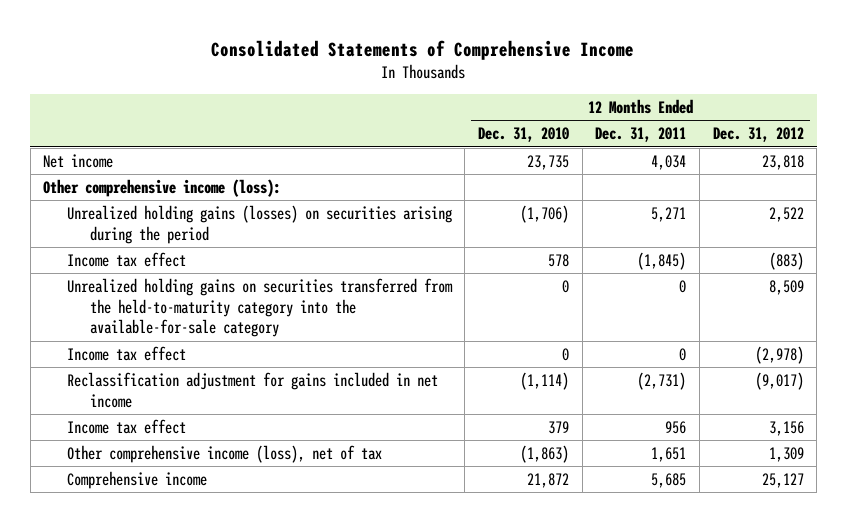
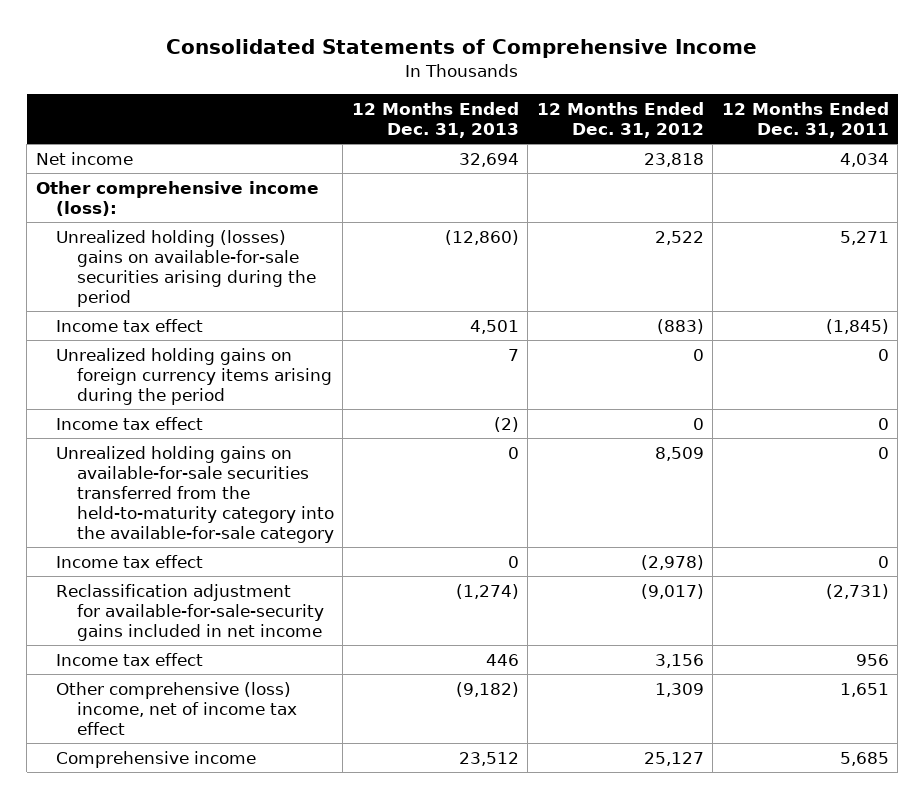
[478,127,570,143] Dec. 31, 2010 -> none
none -> [351,101,519,138] 12 Months Ended Dec. 31, 2013
[66,204,452,244] Unrealized holding gains (losses) on securities arising during the period -> [56,229,316,307] Unrealized holding (losses) gains on available-for-sale securities arising during the period
none -> [56,347,332,405] Unrealized holding gains on foreign currency items arising during the period
none -> [56,416,204,430] Income tax effect
[66,277,453,338] Unrealized holding gains on securities transferred from the held-to-maturity category into the available-for-sale category -> [56,445,334,543] Unrealized holding gains on available-for-sale securities transferred from the held-to-maturity category into the available-for-sale category
[66,371,438,408] Reclassification adjustment for gains included in net income -> [56,583,324,641] Reclassification adjustment for available-for-sale-security gains included in net income
[66,444,382,463] Other comprehensive income (loss), net of tax -> [56,681,297,735] Other comprehensive (loss) income, net of income tax effect

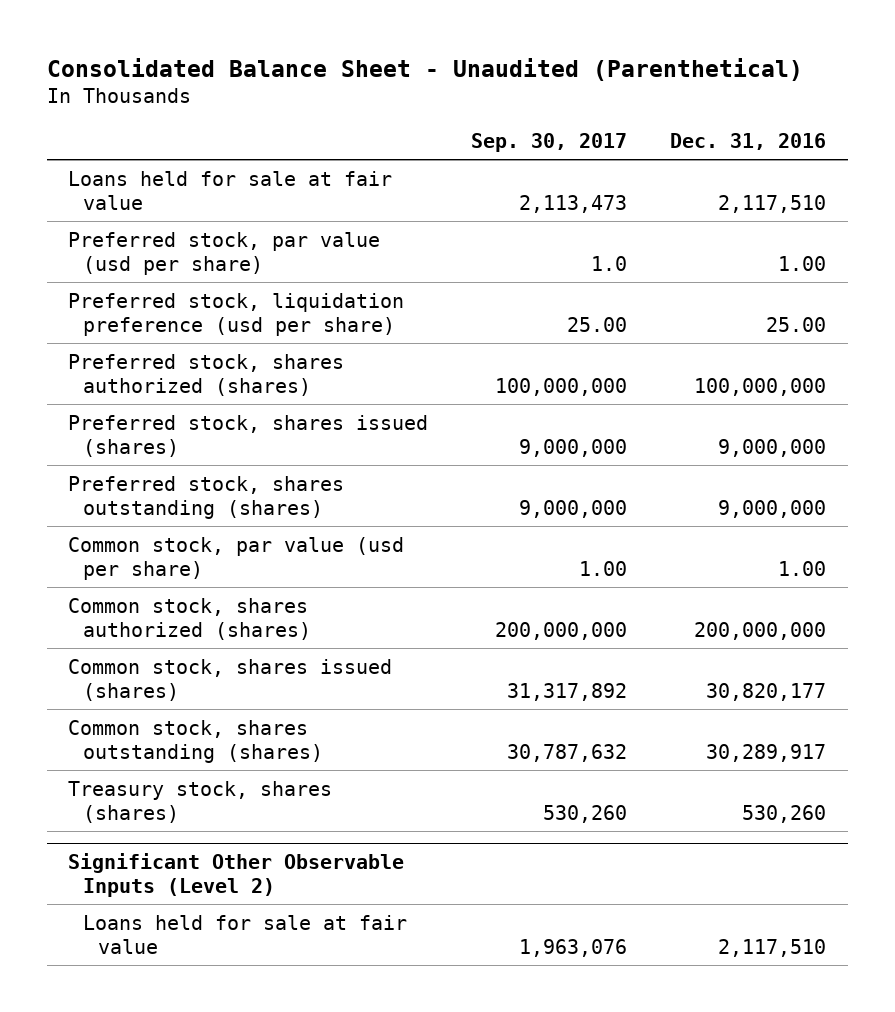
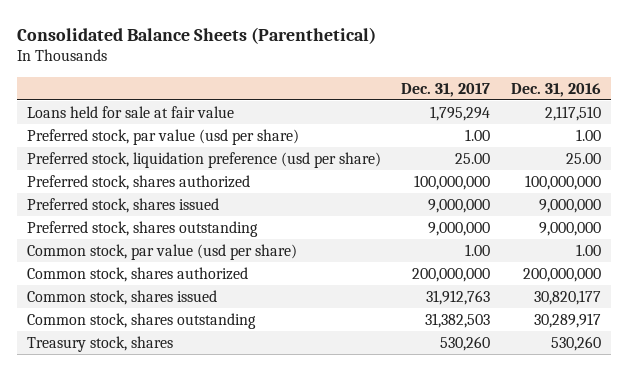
[46,57,803,81] Consolidated Balance Sheet - Unaudited (Parenthetical) -> [16,26,376,44] Consolidated Balance Sheets (Parenthetical)
[471,133,628,153] Sep. 30, 2017 -> none
none -> [401,82,491,97] Dec. 31, 2017
[68,353,345,396] Preferred stock, shares authorized (shares) -> [27,174,251,190] Preferred stock, shares authorized
[68,414,429,457] Preferred stock, shares issued (shares) -> [27,197,220,213] Preferred stock, shares issued
[68,475,345,519] Preferred stock, shares outstanding (shares) -> [27,220,259,237] Preferred stock, shares outstanding
[68,852,405,897] Significant Other Observable Inputs (Level 2) -> none
[83,914,408,954] Loans held for sale at fair value -> none
[68,597,312,640] Common stock, shares authorized (shares) -> [27,266,249,282] Common stock, shares authorized
[68,658,393,701] Common stock, shares issued (shares) -> [27,289,218,305] Common stock, shares issued
[68,719,324,763] Common stock, shares outstanding (shares) -> [27,312,257,329] Common stock, shares outstanding
[68,780,333,823] Treasury stock, shares (shares) -> [27,335,174,352] Treasury stock, shares

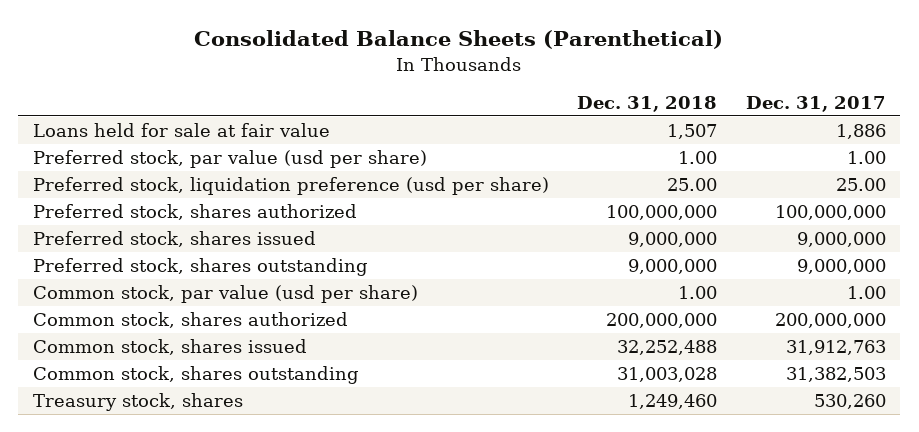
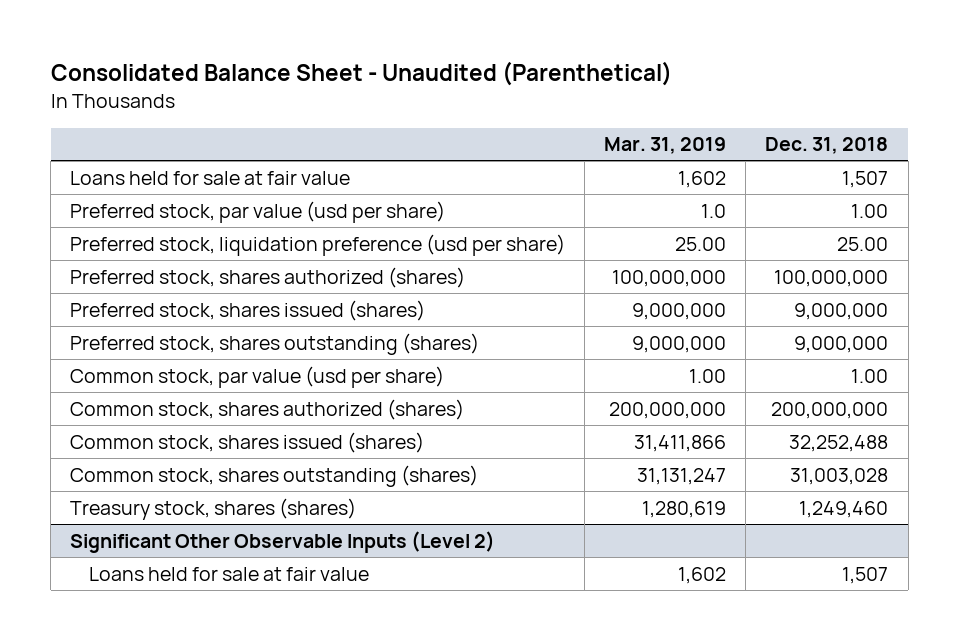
[194,30,724,50] Consolidated Balance Sheets (Parenthetical) -> [50,61,672,87] Consolidated Balance Sheet - Unaudited (Parenthetical)
[746,95,887,112] Dec. 31, 2017 -> none
none -> [604,137,727,155] Mar. 31, 2019
[32,204,357,221] Preferred stock, shares authorized -> [70,266,466,288] Preferred stock, shares authorized (shares)
[32,231,316,248] Preferred stock, shares issued -> [70,299,426,321] Preferred stock, shares issued (shares)
[32,258,368,277] Preferred stock, shares outstanding -> [70,332,480,355] Preferred stock, shares outstanding (shares)
[32,312,348,329] Common stock, shares authorized -> [70,398,465,420] Common stock, shares authorized (shares)
[32,339,307,356] Common stock, shares issued -> [70,431,425,453] Common stock, shares issued (shares)
[32,366,359,385] Common stock, shares outstanding -> [70,464,479,487] Common stock, shares outstanding (shares)
[32,393,243,412] Treasury stock, shares -> [70,497,357,520] Treasury stock, shares (shares)
none -> [70,530,496,553] Significant Other Observable Inputs (Level 2)
none -> [89,566,370,581] Loans held for sale at fair value

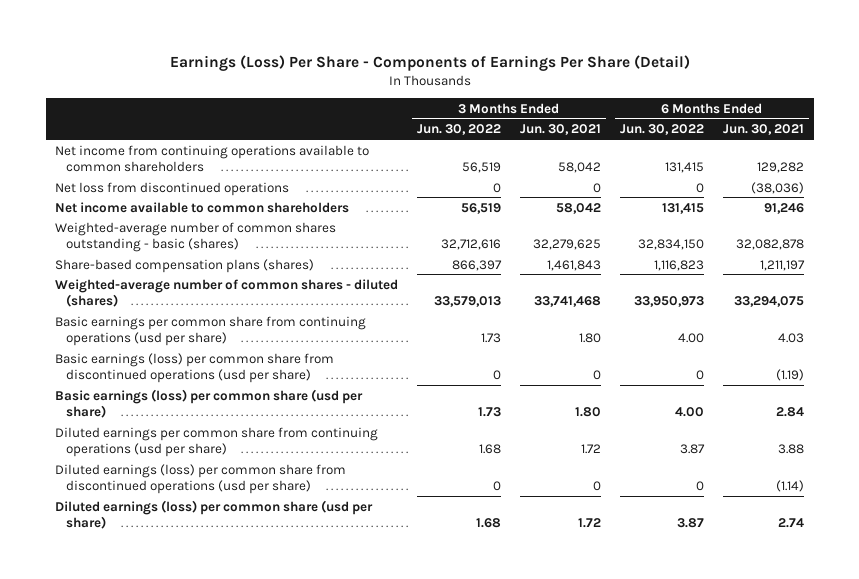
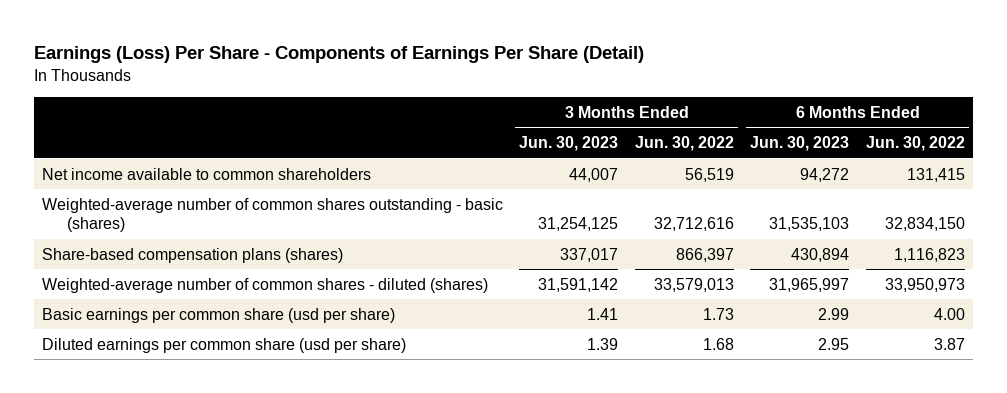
[520,124,602,136] Jun. 30, 2021 -> none
[723,124,805,136] Jun. 30, 2021 -> none
none -> [519,136,619,152] Jun. 30, 2023
none -> [750,136,850,152] Jun. 30, 2023
[55,144,370,173] Net income from continuing operations available to common shareholders -> none
[55,181,290,196] Net loss from discontinued operations -> none
[55,315,367,347] Basic earnings per common share from continuing operations (usd per share) -> none
[55,352,335,384] Basic earnings (loss) per common share from discontinued operations (usd per share) -> none
[55,426,379,458] Diluted earnings per common share from continuing operations (usd per share) -> none
[55,463,347,495] Diluted earnings (loss) per common share from discontinued operations (usd per share) -> none
[55,388,364,419] Basic earnings (loss) per common share (usd per share) -> [42,307,396,323] Basic earnings per common share (usd per share)
[55,499,374,530] Diluted earnings (loss) per common share (usd per share) -> [42,337,407,353] Diluted earnings per common share (usd per share)

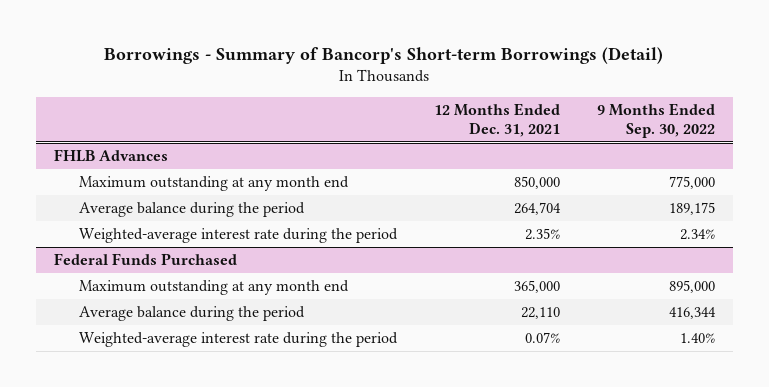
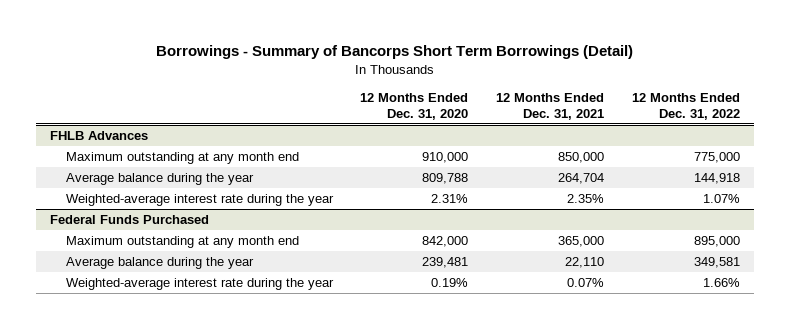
[104,47,664,65] Borrowings - Summary of Bancorp's Short-term Borrowings (Detail) -> [155,44,633,59] Borrowings - Summary of Bancorps Short Term Borrowings (Detail)
[596,103,715,139] 9 Months Ended Sep. 30, 2022 -> none
none -> [360,92,469,120] 12 Months Ended Dec. 31, 2020
none -> [631,92,740,120] 12 Months Ended Dec. 31, 2022
[78,202,305,218] Average balance during the period -> [65,172,254,185] Average balance during the year
[78,228,398,244] Weighted-average interest rate during the period -> [65,193,334,206] Weighted-average interest rate during the year
[78,306,305,322] Average balance during the period -> [65,256,254,269] Average balance during the year
[78,332,398,348] Weighted-average interest rate during the period -> [65,277,334,290] Weighted-average interest rate during the year

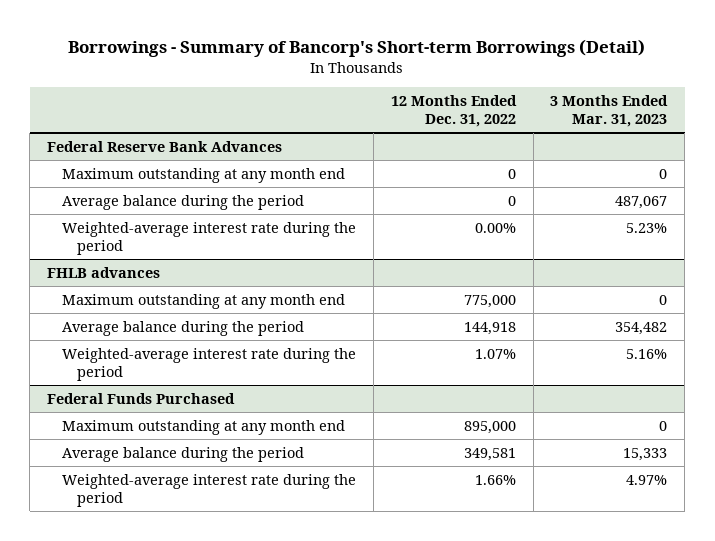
[155,44,633,59] Borrowings - Summary of Bancorps Short Term Borrowings (Detail) -> [68,38,646,57] Borrowings - Summary of Bancorp's Short-term Borrowings (Detail)
[360,92,469,120] 12 Months Ended Dec. 31, 2020 -> none
[496,92,605,120] 12 Months Ended Dec. 31, 2021 -> none
none -> [550,95,669,127] 3 Months Ended Mar. 31, 2023
none -> [47,140,283,152] Federal Reserve Bank Advances
none -> [61,167,345,183] Maximum outstanding at any month end
none -> [61,194,304,210] Average balance during the period
none -> [61,221,356,255] Weighted-average interest rate during the period
[49,130,148,140] FHLB Advances -> [47,266,161,278] FHLB advances
[65,172,254,185] Average balance during the year -> [61,320,304,336] Average balance during the period
[65,193,334,206] Weighted-average interest rate during the year -> [61,347,356,381] Weighted-average interest rate during the period
[65,256,254,269] Average balance during the year -> [61,446,304,462] Average balance during the period
[65,277,334,290] Weighted-average interest rate during the year -> [61,473,356,507] Weighted-average interest rate during the period

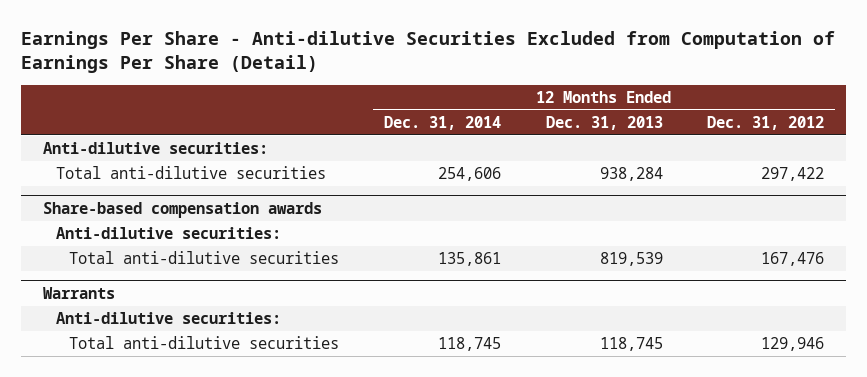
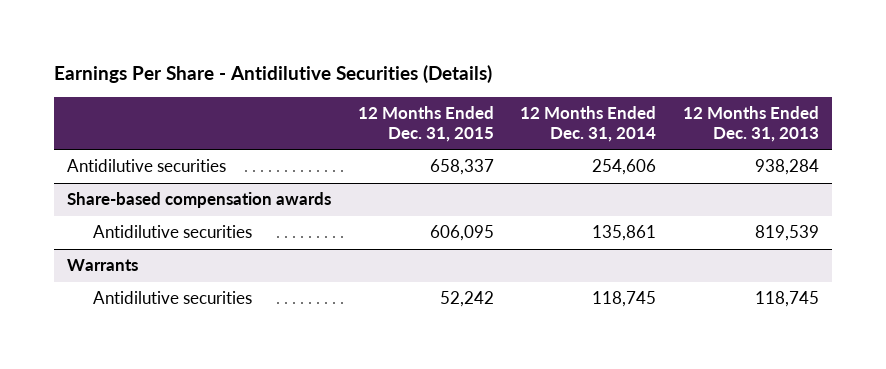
[20,31,835,74] Earnings Per Share - Anti-dilutive Securities Excluded from Computation of Earnings Per Share (Detail) -> [54,64,493,83] Earnings Per Share - Antidilutive Securities (Details)
[707,115,825,130] Dec. 31, 2012 -> none
none -> [357,105,494,143] 12 Months Ended Dec. 31, 2015
[42,142,268,155] Anti-dilutive securities: -> none
[56,166,327,180] Total anti-dilutive securities -> [67,159,227,173] Antidilutive securities
[56,227,282,240] Anti-dilutive securities: -> none
[69,251,340,265] Total anti-dilutive securities -> [92,225,252,239] Antidilutive securities
[56,312,282,325] Anti-dilutive securities: -> none
[69,336,340,350] Total anti-dilutive securities -> [92,291,252,305] Antidilutive securities

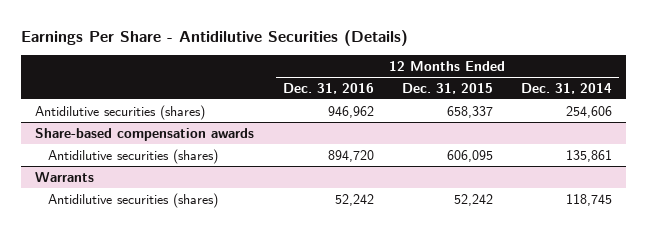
[682,105,819,143] 12 Months Ended Dec. 31, 2013 -> none
none -> [282,82,374,94] Dec. 31, 2016
[67,159,227,173] Antidilutive securities -> [35,104,206,120] Antidilutive securities (shares)
[92,225,252,239] Antidilutive securities -> [48,148,219,164] Antidilutive securities (shares)
[92,291,252,305] Antidilutive securities -> [48,192,219,208] Antidilutive securities (shares)

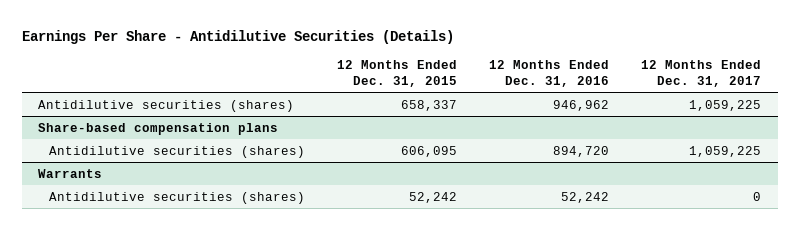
[520,82,612,94] Dec. 31, 2014 -> none
none -> [641,60,762,87] 12 Months Ended Dec. 31, 2017
[35,127,255,141] Share-based compensation awards -> [38,122,279,135] Share-based compensation plans

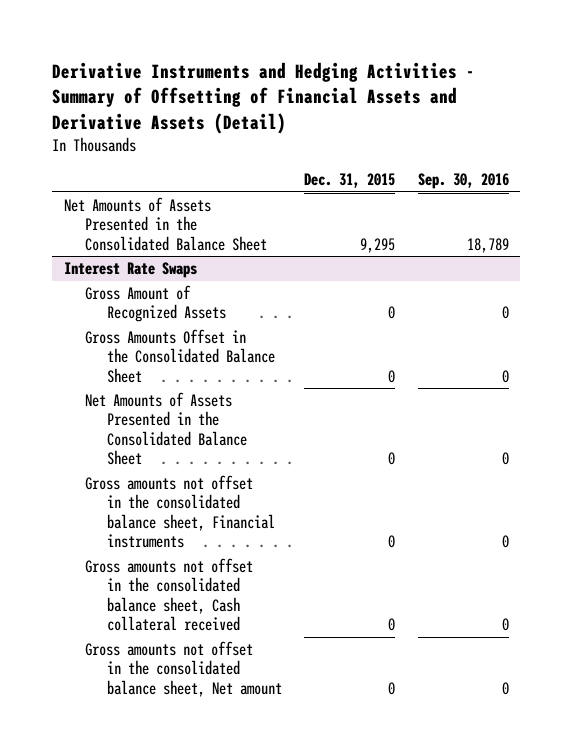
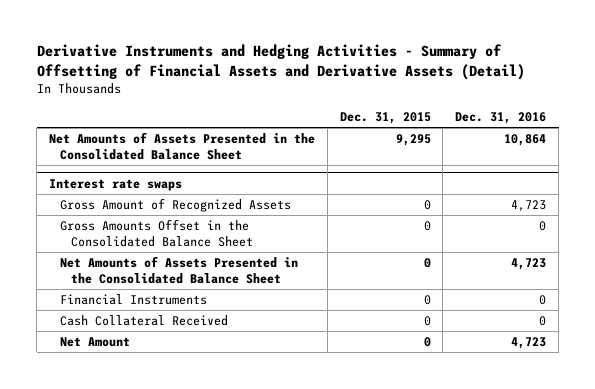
[417,173,509,190] Sep. 30, 2016 -> none
none -> [455,112,547,125] Dec. 31, 2016
[63,262,197,279] Interest Rate Swaps -> [49,178,183,191] Interest rate swaps
[85,475,275,549] Gross amounts not offset in the consolidated balance sheet, Financial instruments -> none
[85,641,282,697] Gross amounts not offset in the consolidated balance sheet, Net amount -> none
none -> [60,294,208,306] Financial Instruments
[85,558,254,632] Gross amounts not offset in the consolidated balance sheet, Cash collateral received -> [60,315,229,327] Cash Collateral Received
none -> [60,337,131,348] Net Amount

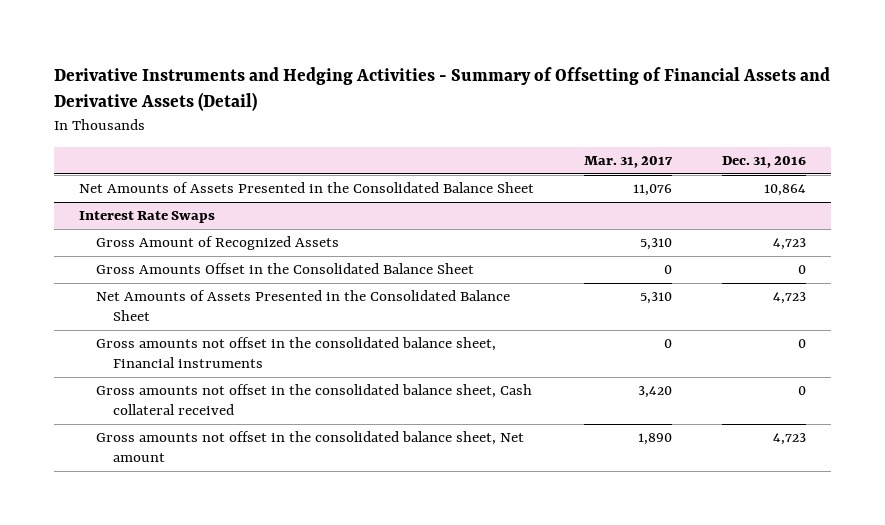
[339,112,431,125] Dec. 31, 2015 -> none
none -> [583,156,673,169] Mar. 31, 2017
[49,178,183,191] Interest rate swaps -> [79,211,216,224] Interest Rate Swaps
[60,294,208,306] Financial Instruments -> none
none -> [95,337,496,369] Gross amounts not offset in the consolidated balance sheet, Financial instruments
[60,315,229,327] Cash Collateral Received -> [95,384,532,416] Gross amounts not offset in the consolidated balance sheet, Cash collateral received
[60,337,131,348] Net Amount -> [95,431,524,463] Gross amounts not offset in the consolidated balance sheet, Net amount

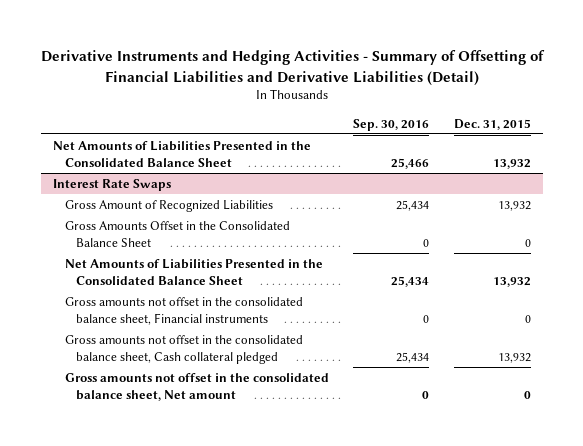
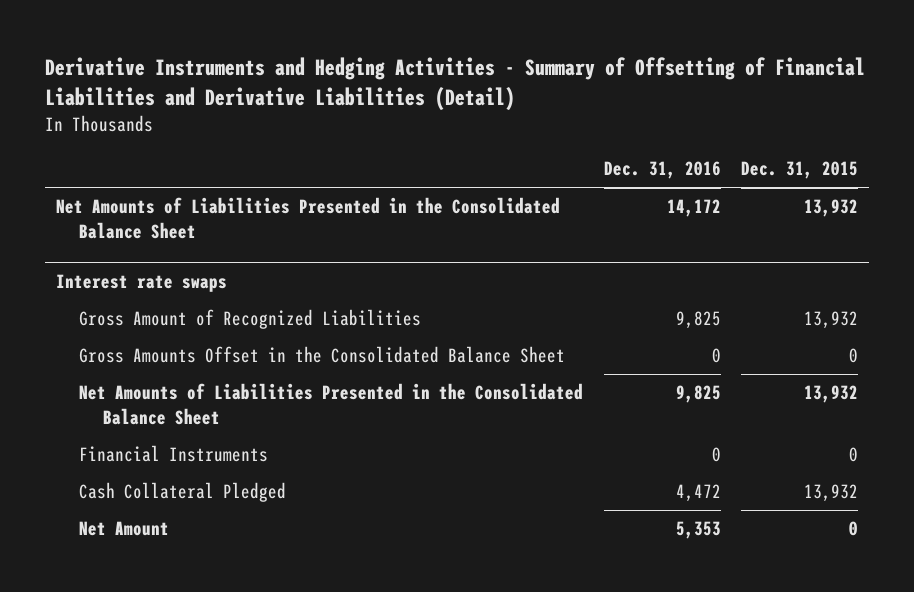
[353,118,430,131] Sep. 30, 2016 -> none
none -> [603,161,721,180] Dec. 31, 2016
[52,178,171,191] Interest Rate Swaps -> [55,273,227,292] Interest rate swaps
[64,296,303,325] Gross amounts not offset in the consolidated balance sheet, Financial instruments -> none
[64,372,329,401] Gross amounts not offset in the consolidated balance sheet, Net amount -> none
none -> [79,445,269,463] Financial Instruments
[64,334,303,364] Gross amounts not offset in the consolidated balance sheet, Cash collateral pledged -> [79,482,287,503] Cash Collateral Pledged
none -> [79,521,170,537] Net Amount

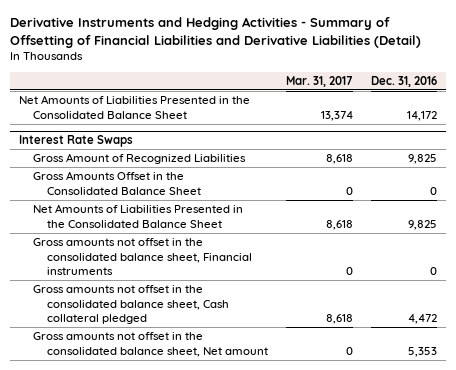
[741,161,859,180] Dec. 31, 2015 -> none
none -> [286,75,354,87] Mar. 31, 2017
[55,273,227,292] Interest rate swaps -> [18,135,133,148] Interest Rate Swaps
[79,445,269,463] Financial Instruments -> none
none -> [32,238,253,276] Gross amounts not offset in the consolidated balance sheet, Financial instruments
[79,482,287,503] Cash Collateral Pledged -> [32,285,230,325] Gross amounts not offset in the consolidated balance sheet, Cash collateral pledged
[79,521,170,537] Net Amount -> [32,332,269,357] Gross amounts not offset in the consolidated balance sheet, Net amount

